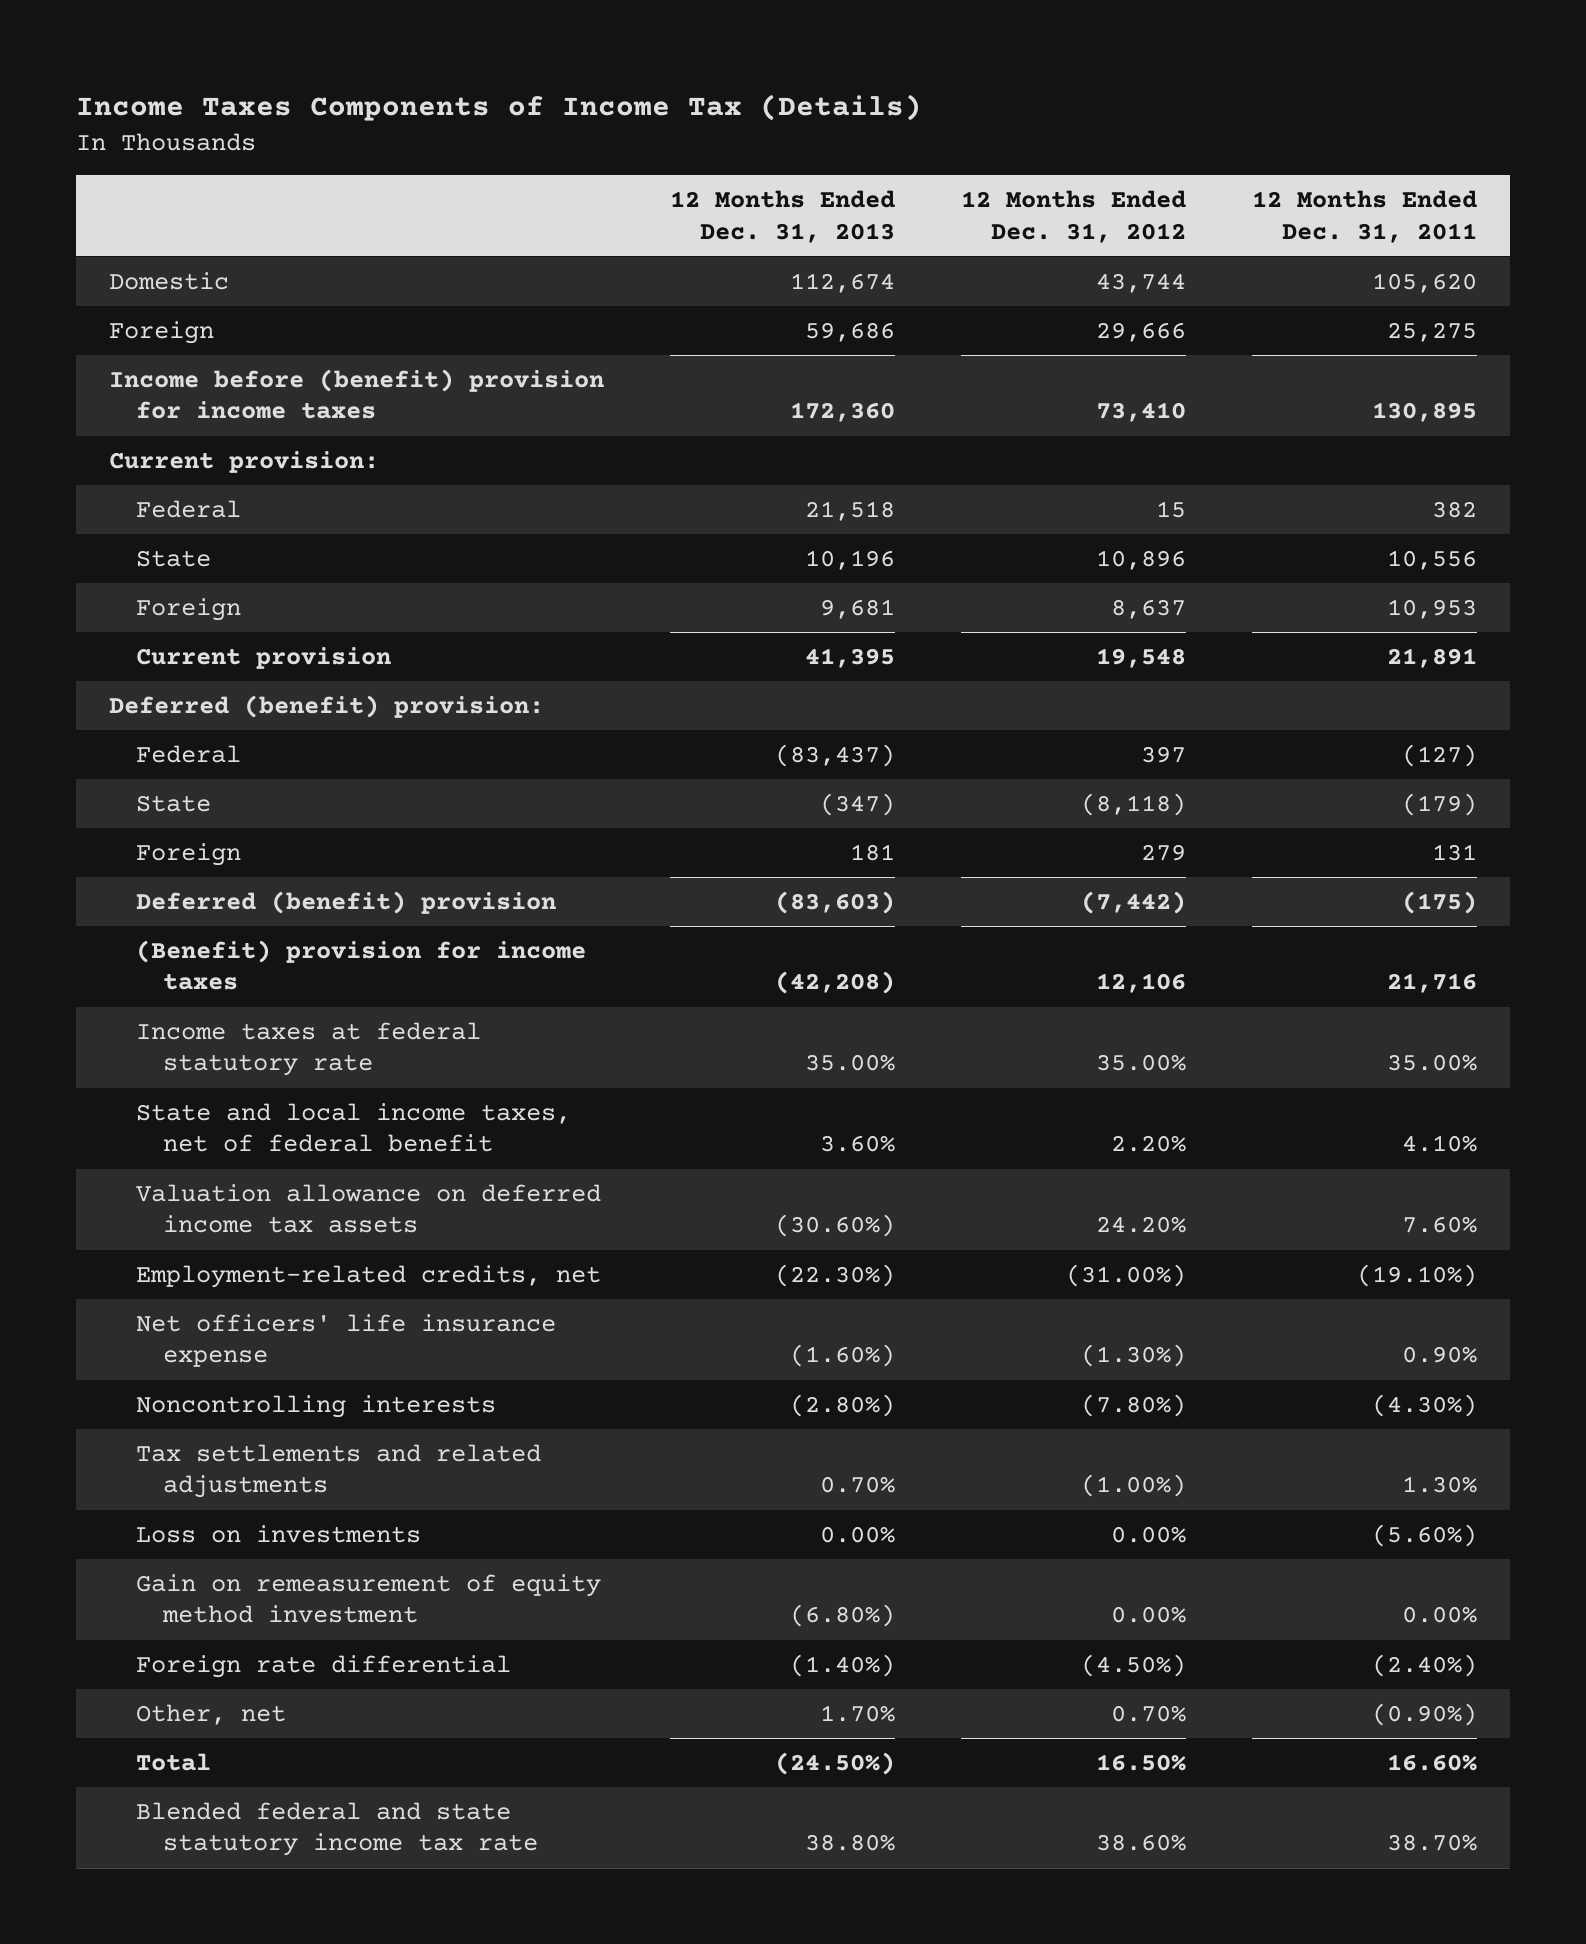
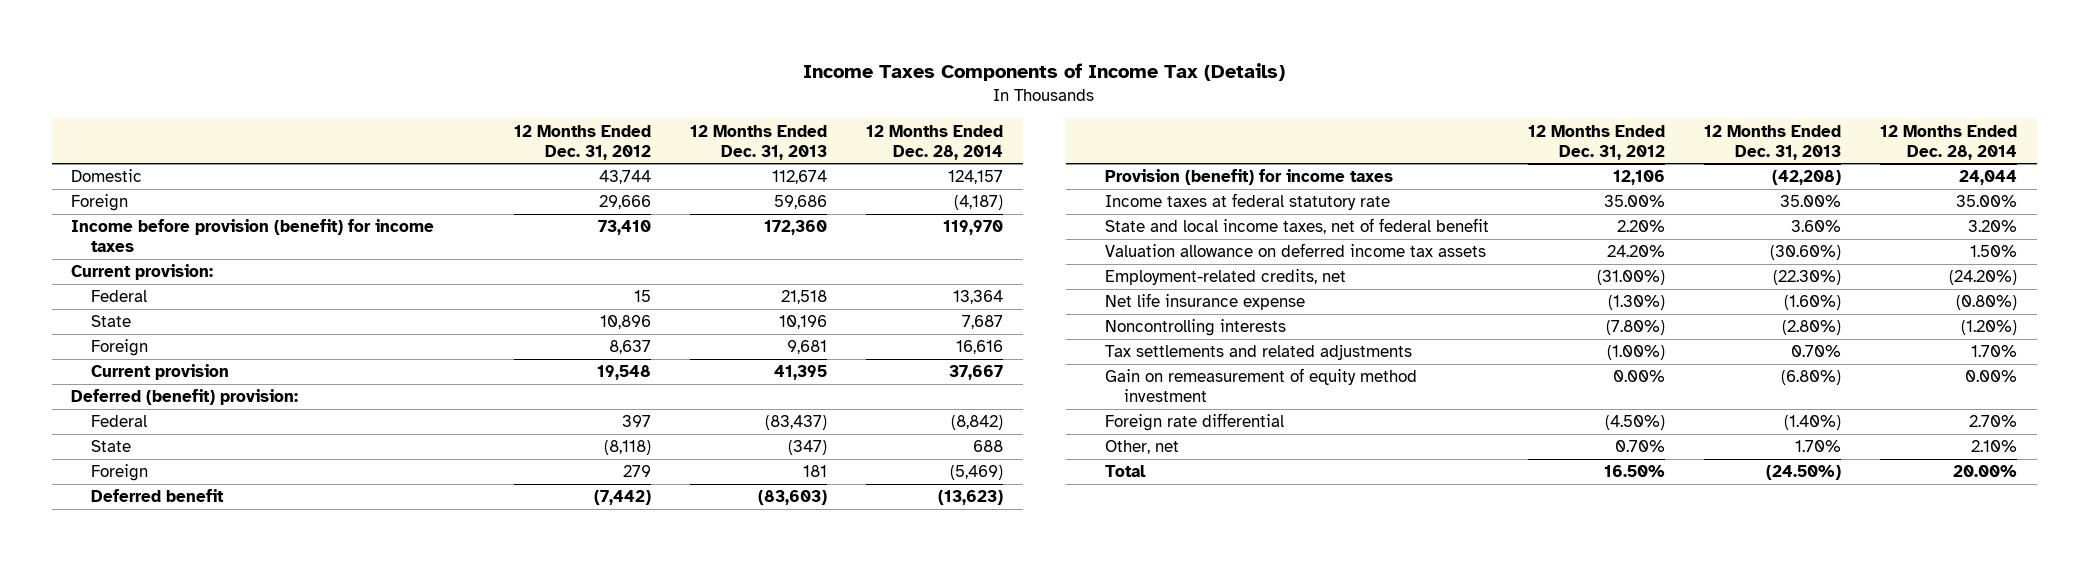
[1252,190,1478,243] 12 Months Ended Dec. 31, 2011 -> none
none -> [866,124,1004,160] 12 Months Ended Dec. 28, 2014
[108,369,604,420] Income before (benefit) provision for income taxes -> [71,219,435,253] Income before provision (benefit) for income taxes
[135,891,556,915] Deferred (benefit) provision -> [90,489,224,503] Deferred benefit
[135,940,586,991] (Benefit) provision for income taxes -> [1104,169,1393,186] Provision (benefit) for income taxes
[135,1314,556,1368] Net officers' life insurance expense -> [1104,293,1305,311] Net life insurance expense
[135,1525,421,1544] Loss on investments -> none
[135,1802,539,1857] Blended federal and state statutory income tax rate -> none

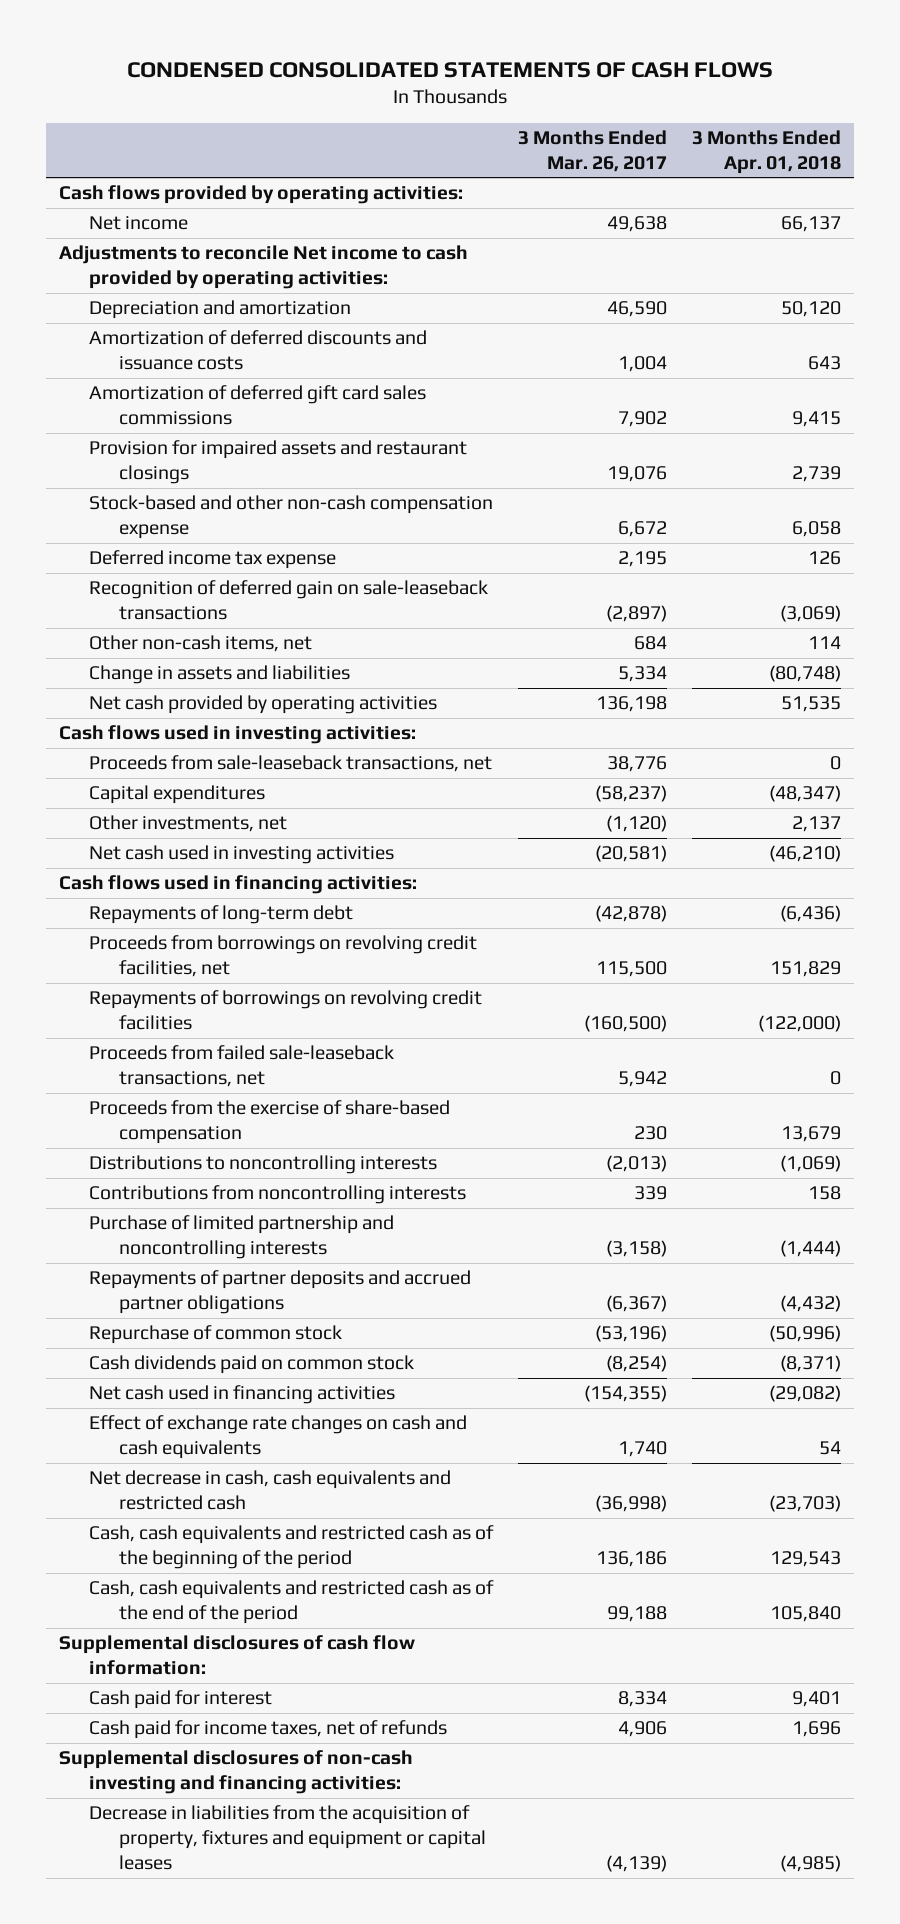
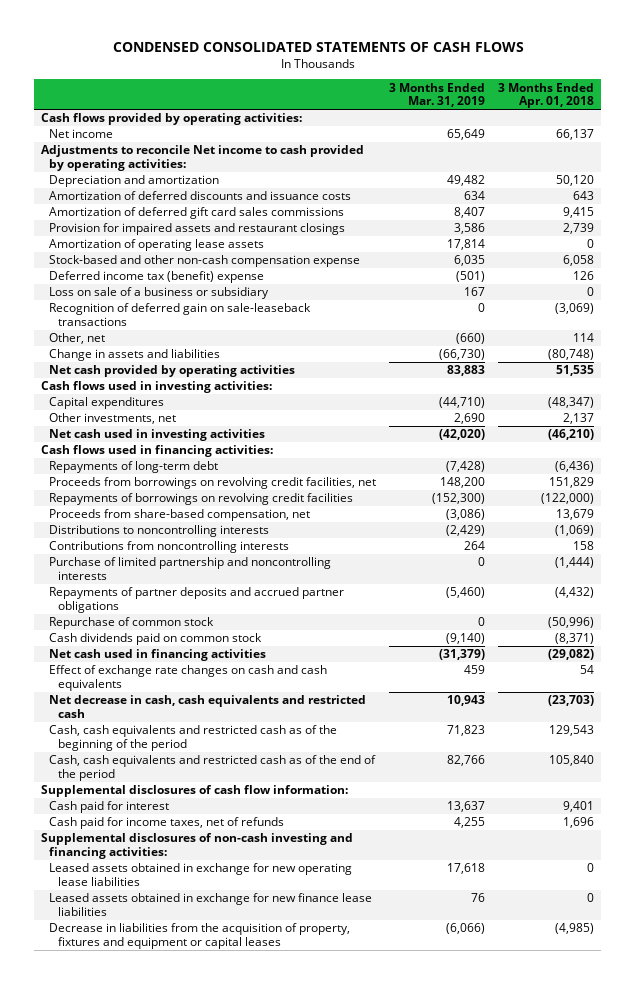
[517,129,667,172] 3 Months Ended Mar. 26, 2017 -> none
none -> [389,82,486,107] 3 Months Ended Mar. 31, 2019
none -> [49,239,265,252] Amortization of operating lease assets
[88,550,336,570] Deferred income tax expense -> [49,271,265,284] Deferred income tax (benefit) expense
none -> [49,287,270,300] Loss on sale of a business or subsidiary
[88,635,312,653] Other non-cash items, net -> [49,333,106,345] Other, net
[88,755,492,773] Proceeds from sale-leaseback transactions, net -> none
[88,1045,394,1088] Proceeds from failed sale-leaseback transactions, net -> none
[88,1100,450,1145] Proceeds from the exercise of share-based compensation -> [49,509,311,522] Proceeds from share-based compensation, net
none -> [49,863,353,886] Leased assets obtained in exchange for new operating lease liabilities
none -> [49,893,373,916] Leased assets obtained in exchange for new finance lease liabilities

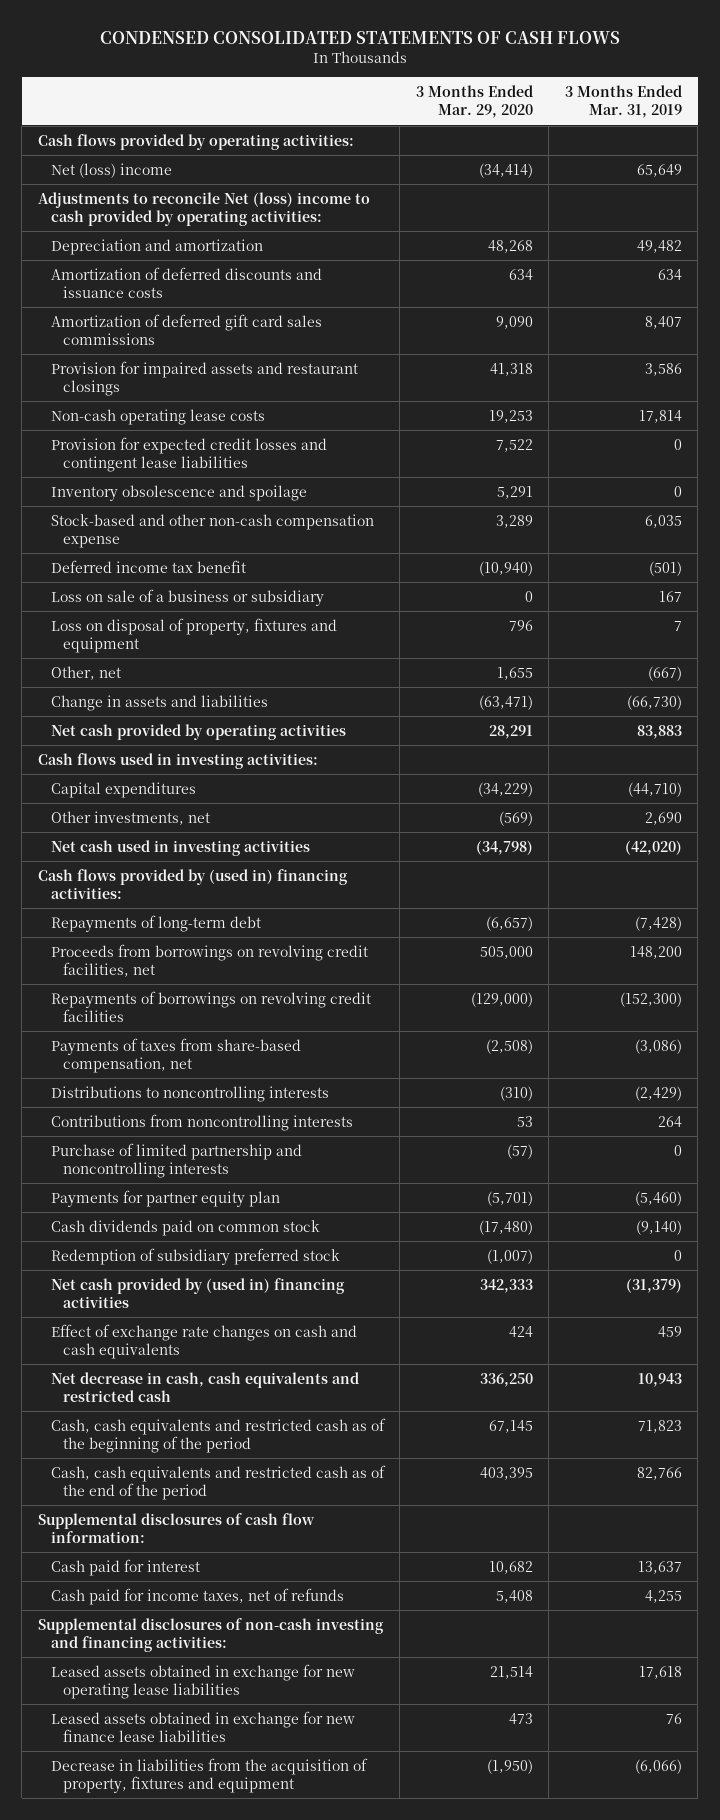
[498,82,595,108] 3 Months Ended Apr. 01, 2018 -> none
none -> [415,85,533,119] 3 Months Ended Mar. 29, 2020
[49,129,114,139] Net income -> [50,162,172,178] Net (loss) income
[40,145,364,171] Adjustments to reconcile Net income to cash provided by operating activities: -> [38,191,371,226] Adjustments to reconcile Net (loss) income to cash provided by operating activities:
[49,239,265,252] Amortization of operating lease assets -> [50,408,265,425] Non-cash operating lease costs
none -> [50,436,327,472] Provision for expected credit losses and contingent lease liabilities
none -> [50,484,307,501] Inventory obsolescence and spoilage
[49,271,265,284] Deferred income tax (benefit) expense -> [50,559,246,573] Deferred income tax benefit
[49,303,312,326] Recognition of deferred gain on sale-leaseback transactions -> none
none -> [50,617,337,653] Loss on disposal of property, fixtures and equipment
[456,333,486,345] (660) -> [647,665,682,681] (667)
[40,445,273,458] Cash flows used in financing activities: -> [38,868,349,899] Cash flows provided by (used in) financing activities:
[49,509,311,522] Proceeds from share-based compensation, net -> [50,1037,301,1073] Payments of taxes from share-based compensation, net
[49,617,215,630] Repurchase of common stock -> none
[49,587,345,613] Repayments of partner deposits and accrued partner obligations -> [50,1189,280,1207] Payments for partner equity plan
none -> [50,1247,340,1265] Redemption of subsidiary preferred stock
[49,649,267,662] Net cash used in financing activities -> [50,1277,345,1308] Net cash provided by (used in) financing activities
[49,923,351,949] Decrease in liabilities from the acquisition of property, fixtures and equipment or capital leases -> [50,1757,368,1793] Decrease in liabilities from the acquisition of property, fixtures and equipment

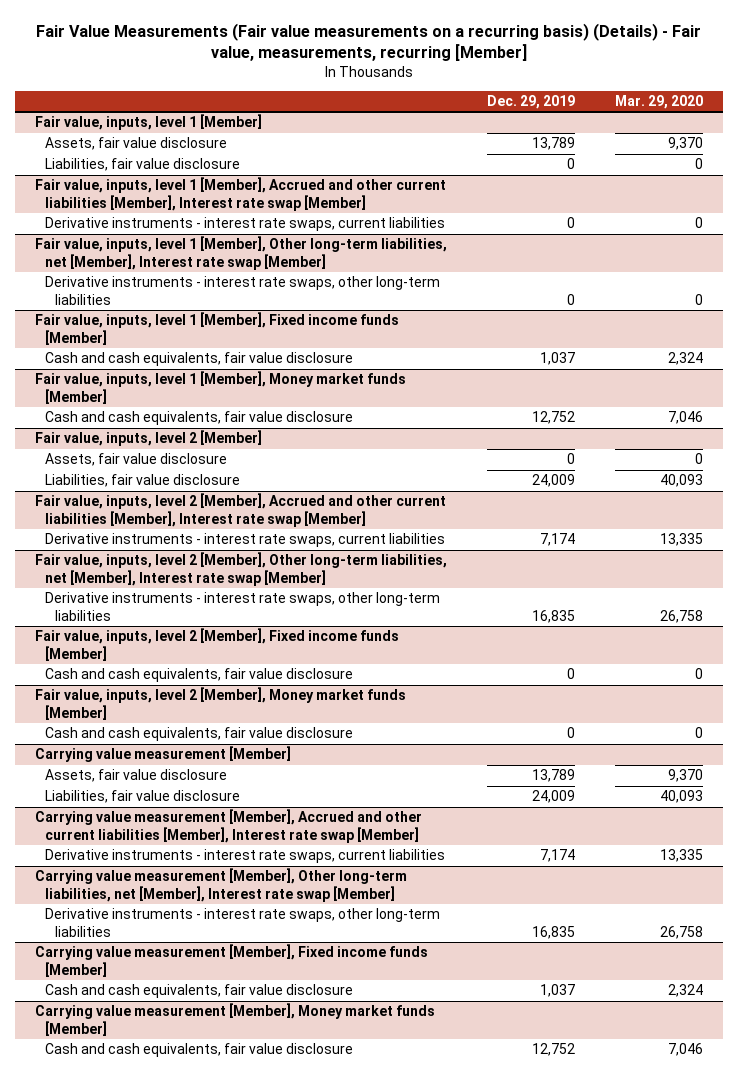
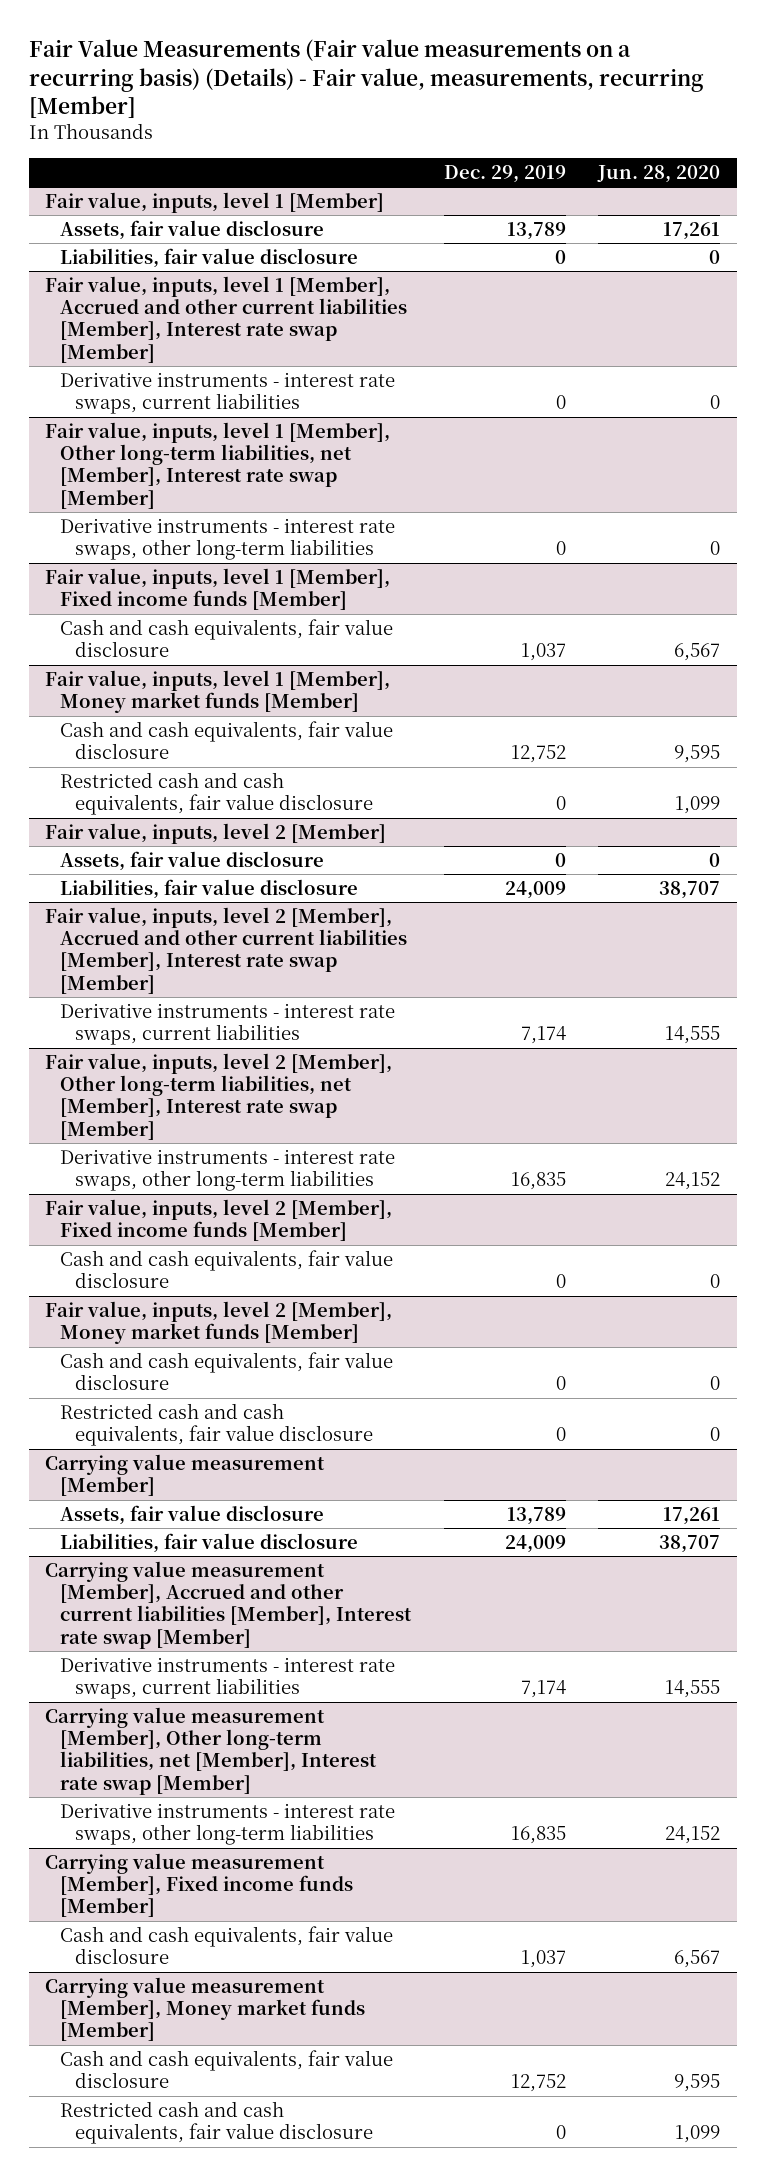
[615,94,704,109] Mar. 29, 2020 -> none
none -> [597,164,721,183] Jun. 28, 2020
none -> [59,771,373,816] Restricted cash and cash equivalents, fair value disclosure
none -> [59,1402,373,1447] Restricted cash and cash equivalents, fair value disclosure
none -> [59,2100,373,2145] Restricted cash and cash equivalents, fair value disclosure

